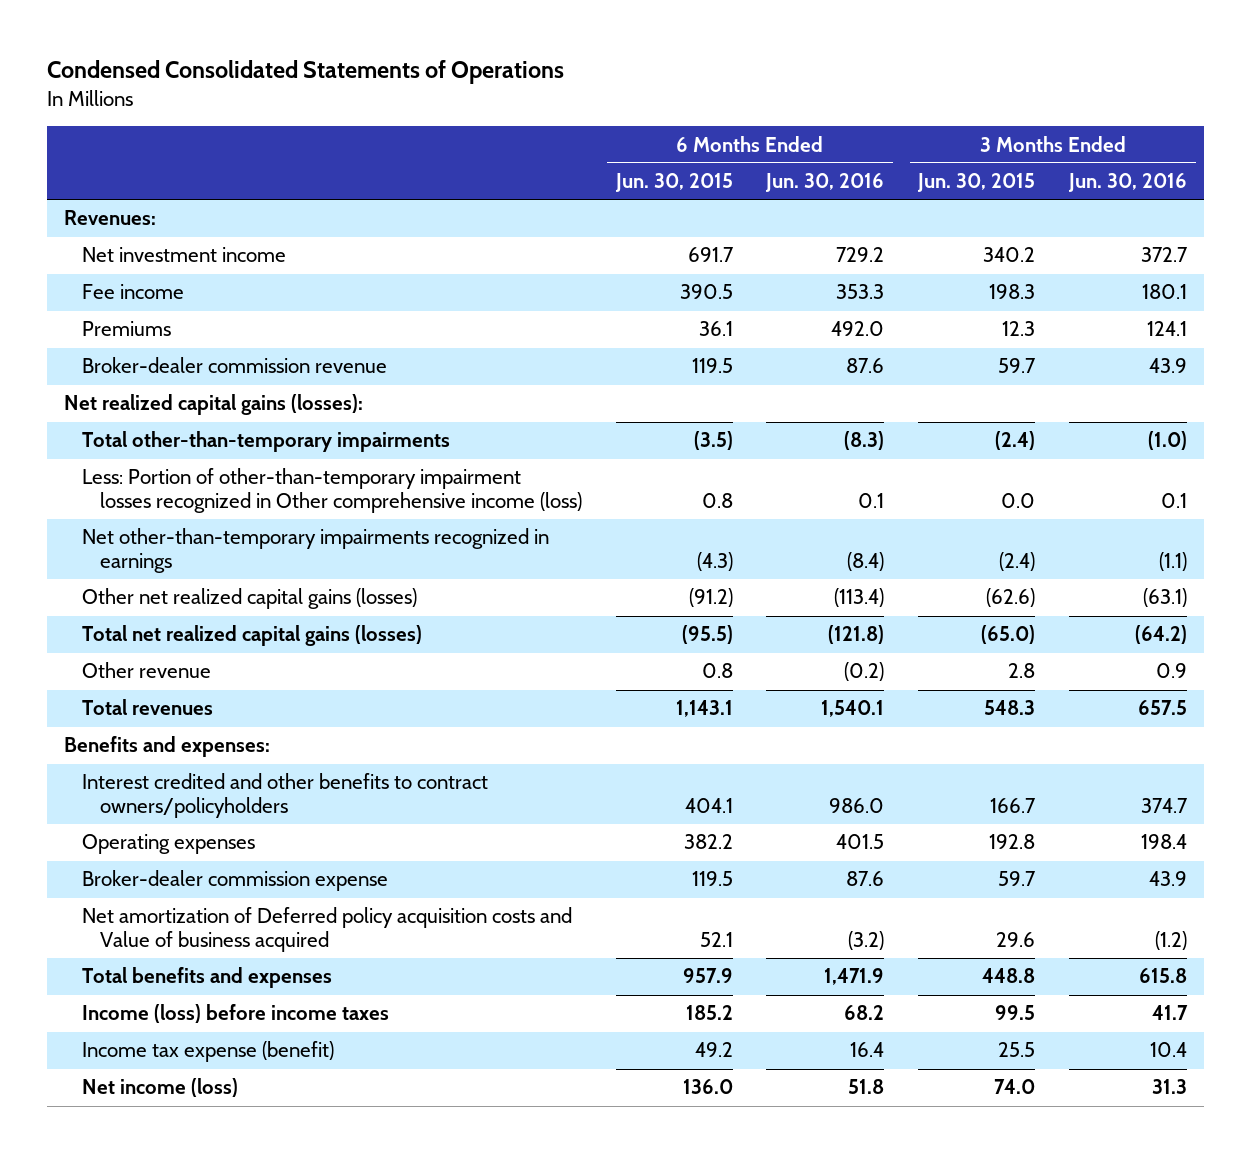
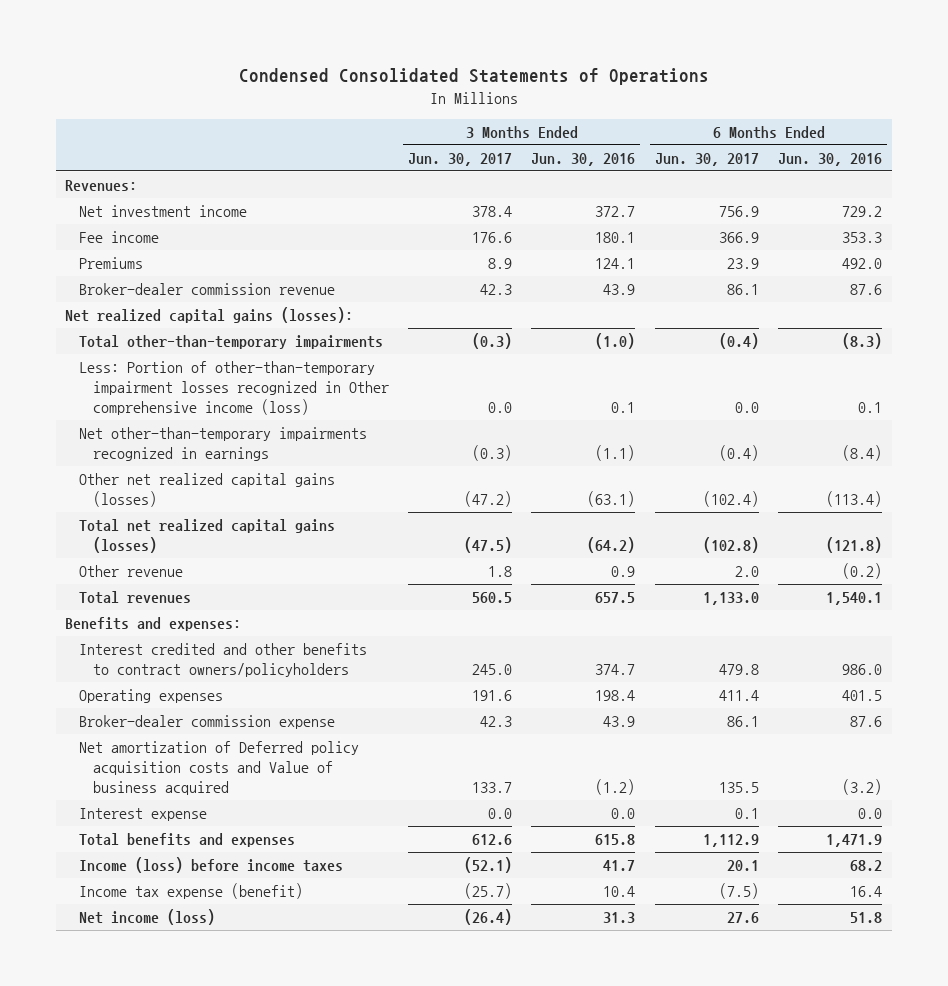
[614,173,733,193] Jun. 30, 2015 -> none
[917,173,1036,193] Jun. 30, 2015 -> none
none -> [408,153,513,167] Jun. 30, 2017
none -> [654,153,759,167] Jun. 30, 2017
none -> [79,808,208,822] Interest expense

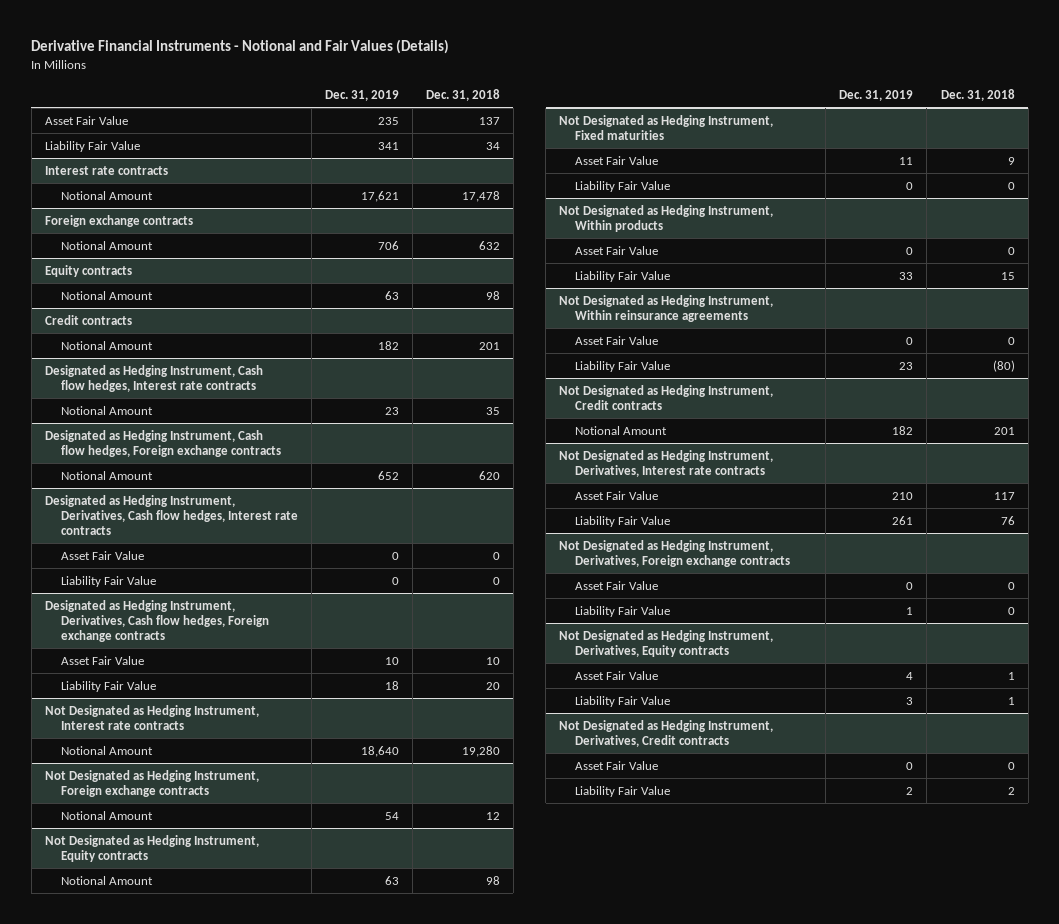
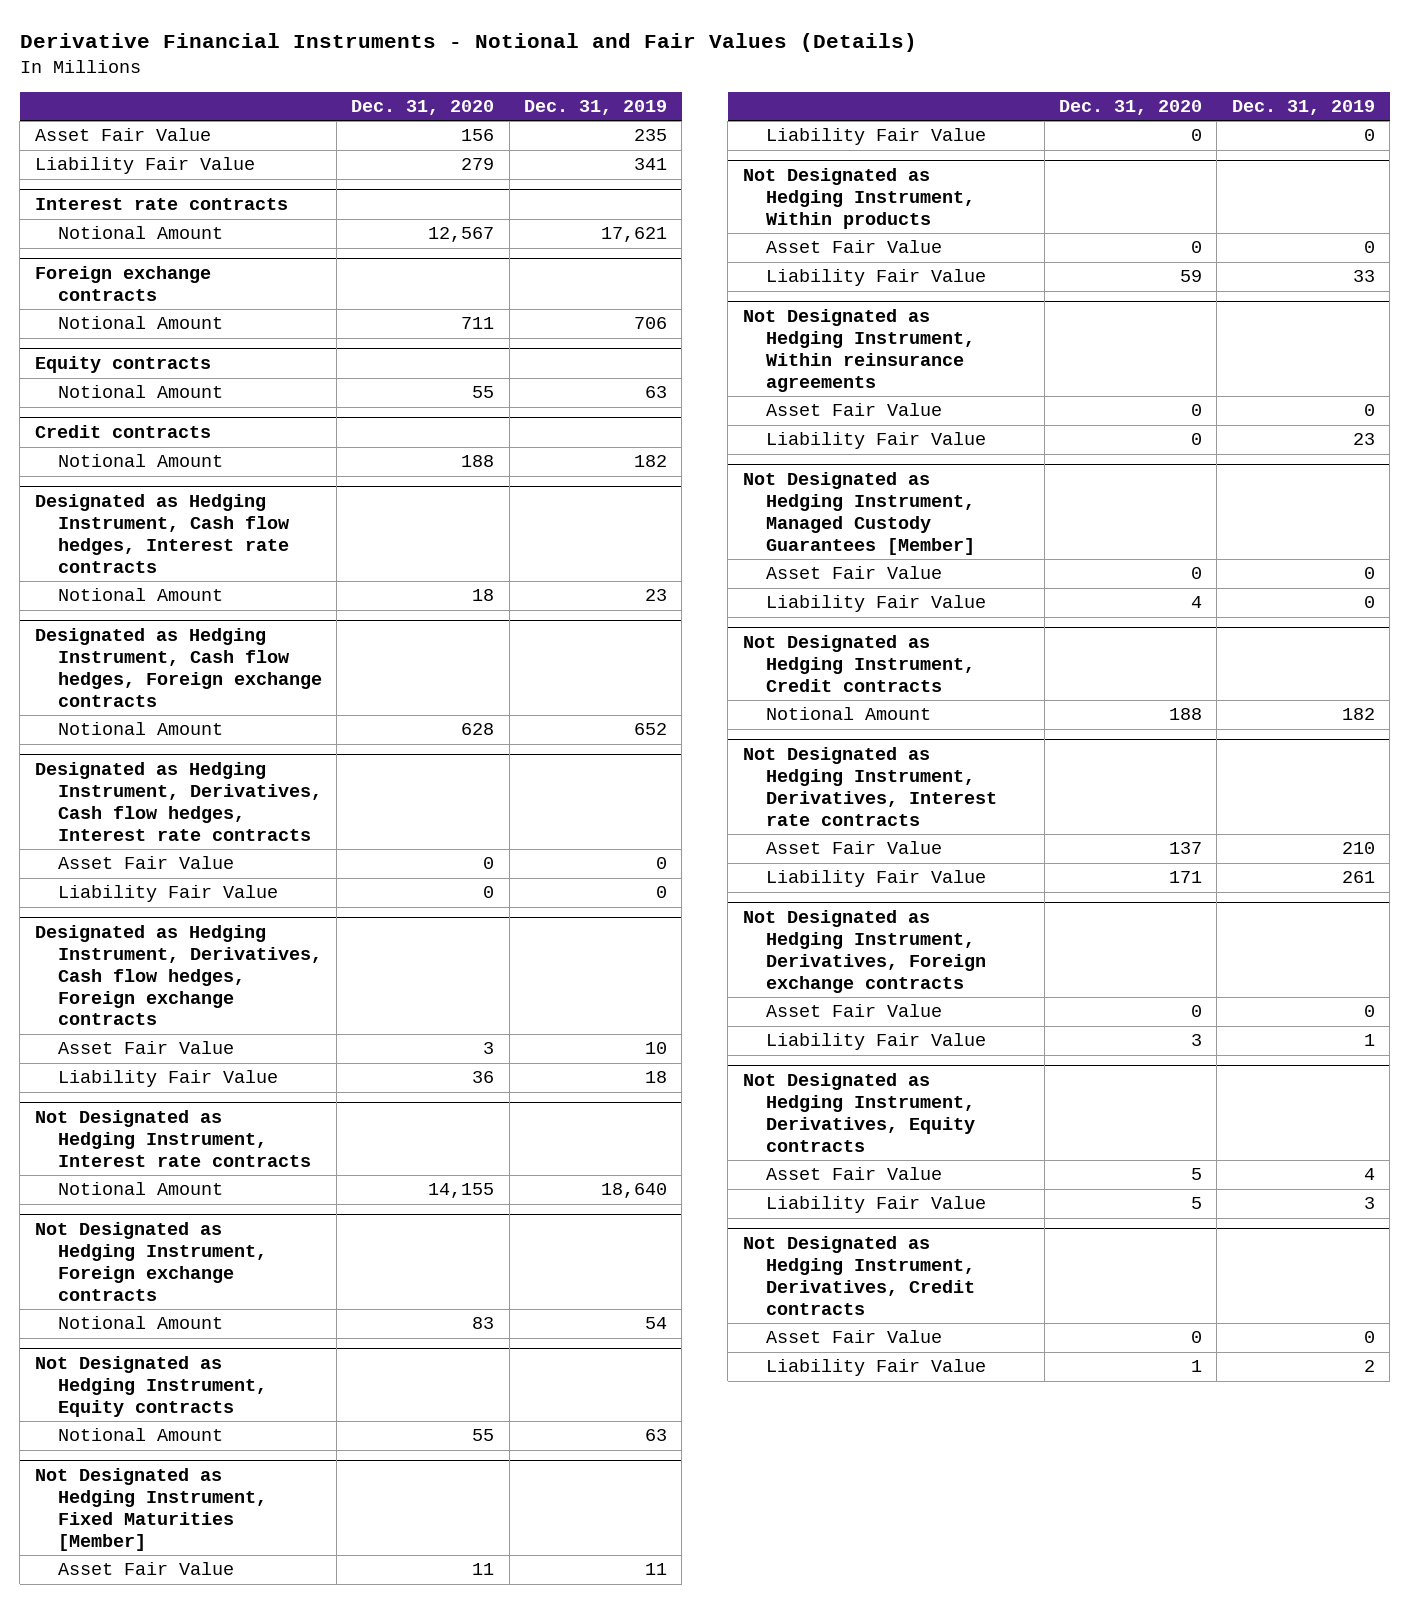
[425,88,500,101] Dec. 31, 2018 -> none
none -> [351,100,495,116] Dec. 31, 2020
[559,114,774,140] Not Designated as Hedging Instrument, Fixed maturities -> [34,1468,267,1551] Not Designated as Hedging Instrument, Fixed Maturities [Member]
none -> [742,472,975,555] Not Designated as Hedging Instrument, Managed Custody Guarantees [Member]
none -> [765,566,942,580] Asset Fair Value
none -> [765,595,986,613] Liability Fair Value

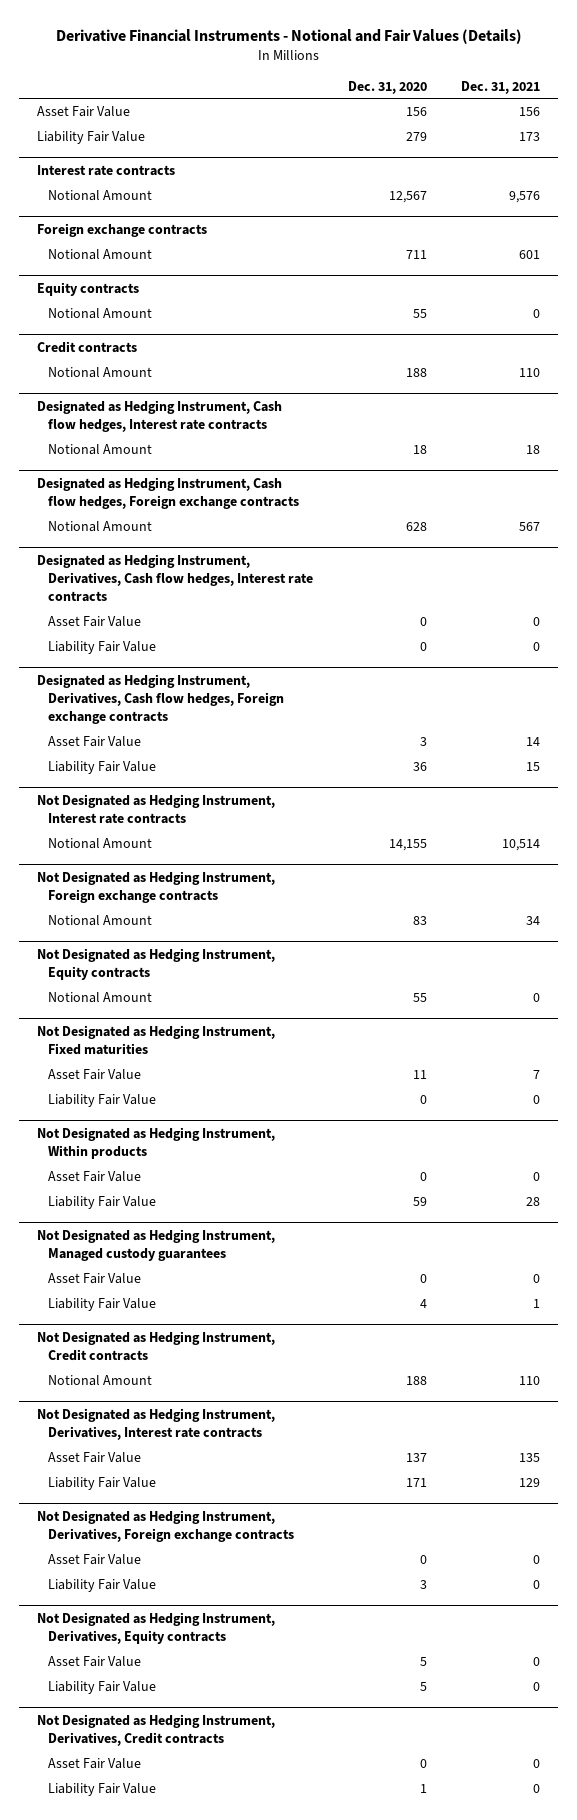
[523,100,667,116] Dec. 31, 2019 -> none
none -> [461,80,541,94] Dec. 31, 2021
[34,1468,267,1551] Not Designated as Hedging Instrument, Fixed Maturities [Member] -> [36,1025,275,1055] Not Designated as Hedging Instrument, Fixed maturities
[742,309,975,392] Not Designated as Hedging Instrument, Within reinsurance agreements -> none
[765,403,942,417] Asset Fair Value -> none
[765,432,986,450] Liability Fair Value -> none
[742,472,975,555] Not Designated as Hedging Instrument, Managed Custody Guarantees [Member] -> [36,1229,275,1261] Not Designated as Hedging Instrument, Managed custody guarantees

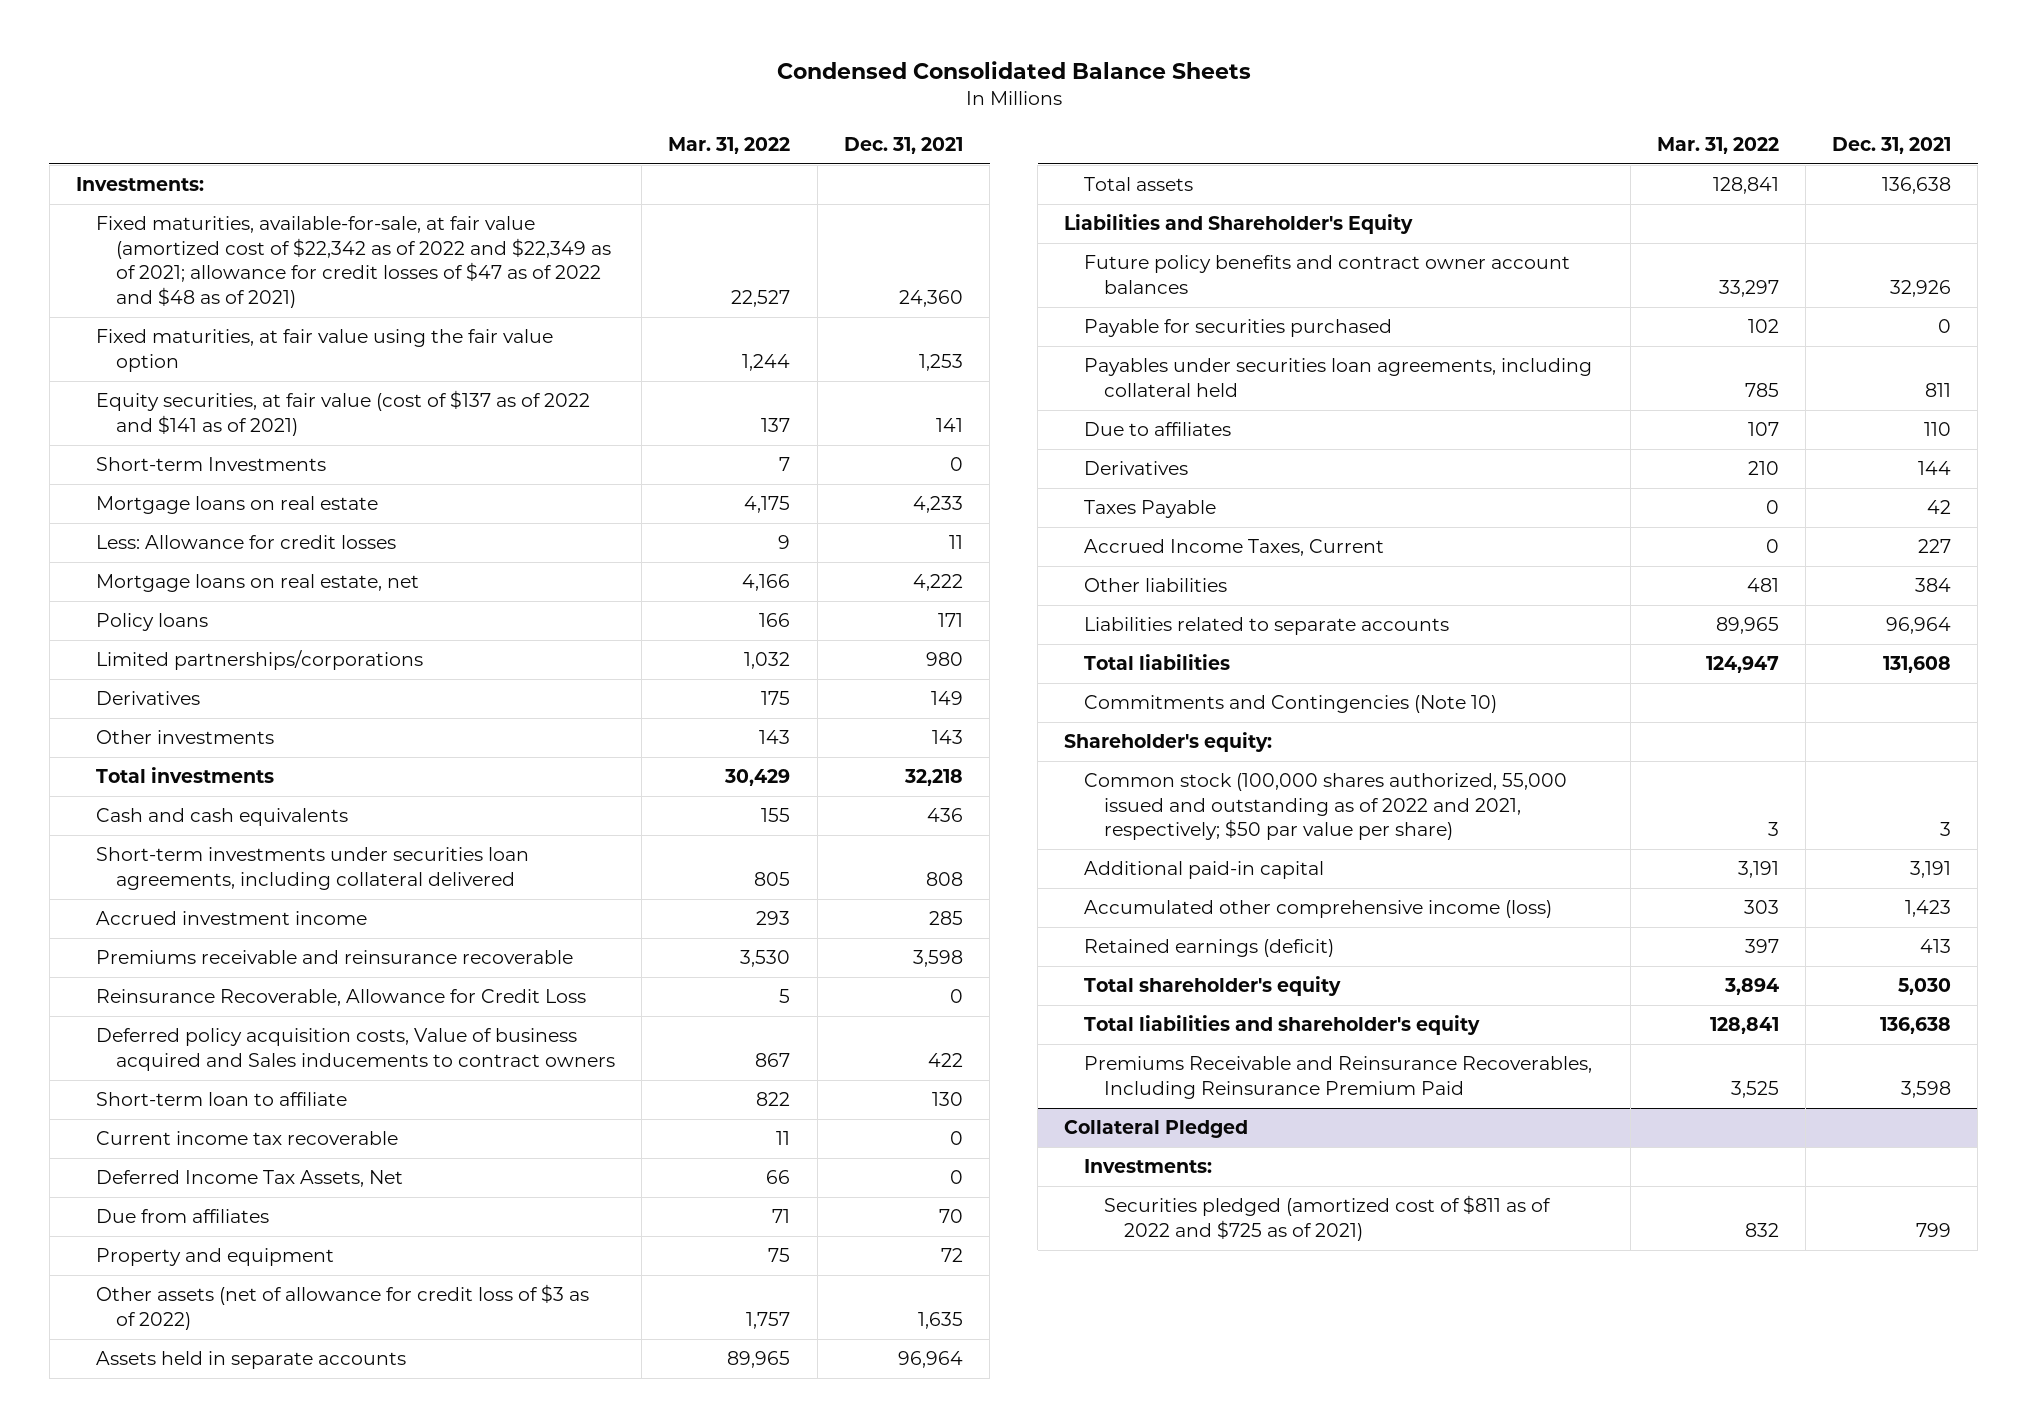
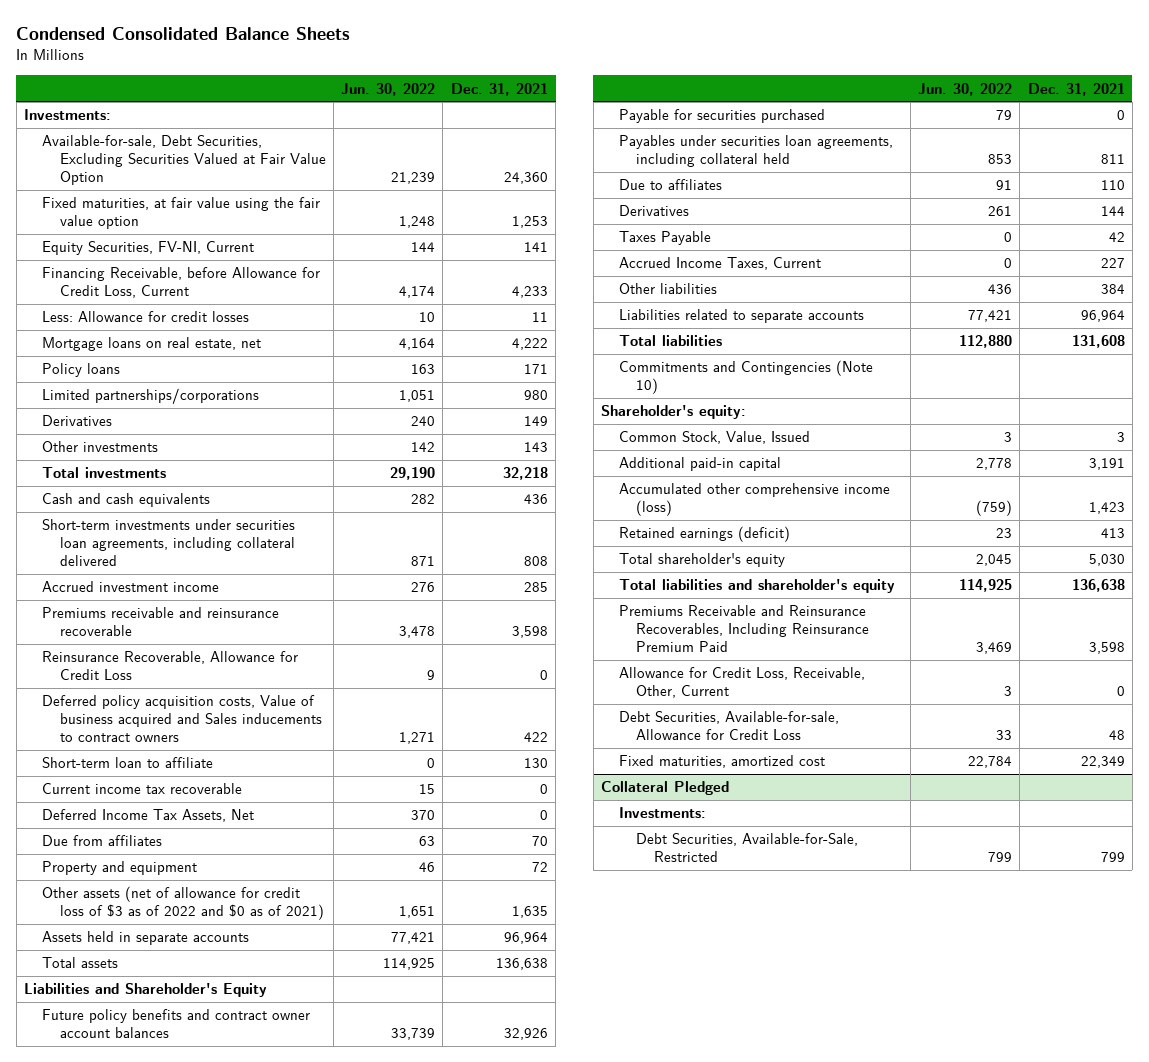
[668,136,791,154] Mar. 31, 2022 -> none
none -> [341,82,436,96] Jun. 30, 2022
[96,216,612,308] Fixed maturities, available-for-sale, at fair value (amortized cost of $22,342 as of 2022 and $22,349 as of 2021; allowance for credit losses of $47 as of 2022 and $48 as of 2021) -> [41,135,326,186] Available-for-sale, Debt Securities, Excluding Securities Valued at Fair Value Option
[96,457,327,472] Short-term Investments -> none
[96,390,591,436] Equity securities, at fair value (cost of $137 as of 2022 and $141 as of 2021) -> [41,241,254,256] Equity Securities, FV-NI, Current
[96,496,379,515] Mortgage loans on real estate -> [41,267,320,299] Financing Receivable, before Allowance for Credit Loss, Current
[96,1284,590,1330] Other assets (net of allowance for credit loss of $3 as of 2022) -> [41,886,324,921] Other assets (net of allowance for credit loss of $3 as of 2022 and $0 as of 2021)
[1084,773,1568,841] Common stock (100,000 shares authorized, 55,000 issued and outstanding as of 2022 and 2021, respectively; $50 par value per share) -> [618,431,810,445] Common Stock, Value, Issued
none -> [618,667,865,699] Allowance for Credit Loss, Receivable, Other, Current
none -> [618,711,839,741] Debt Securities, Available-for-sale, Allowance for Credit Loss
none -> [618,755,825,769] Fixed maturities, amortized cost
[1104,1195,1552,1241] Securities pledged (amortized cost of $811 as of 2022 and $725 as of 2021) -> [636,833,859,863] Debt Securities, Available-for-Sale, Restricted

